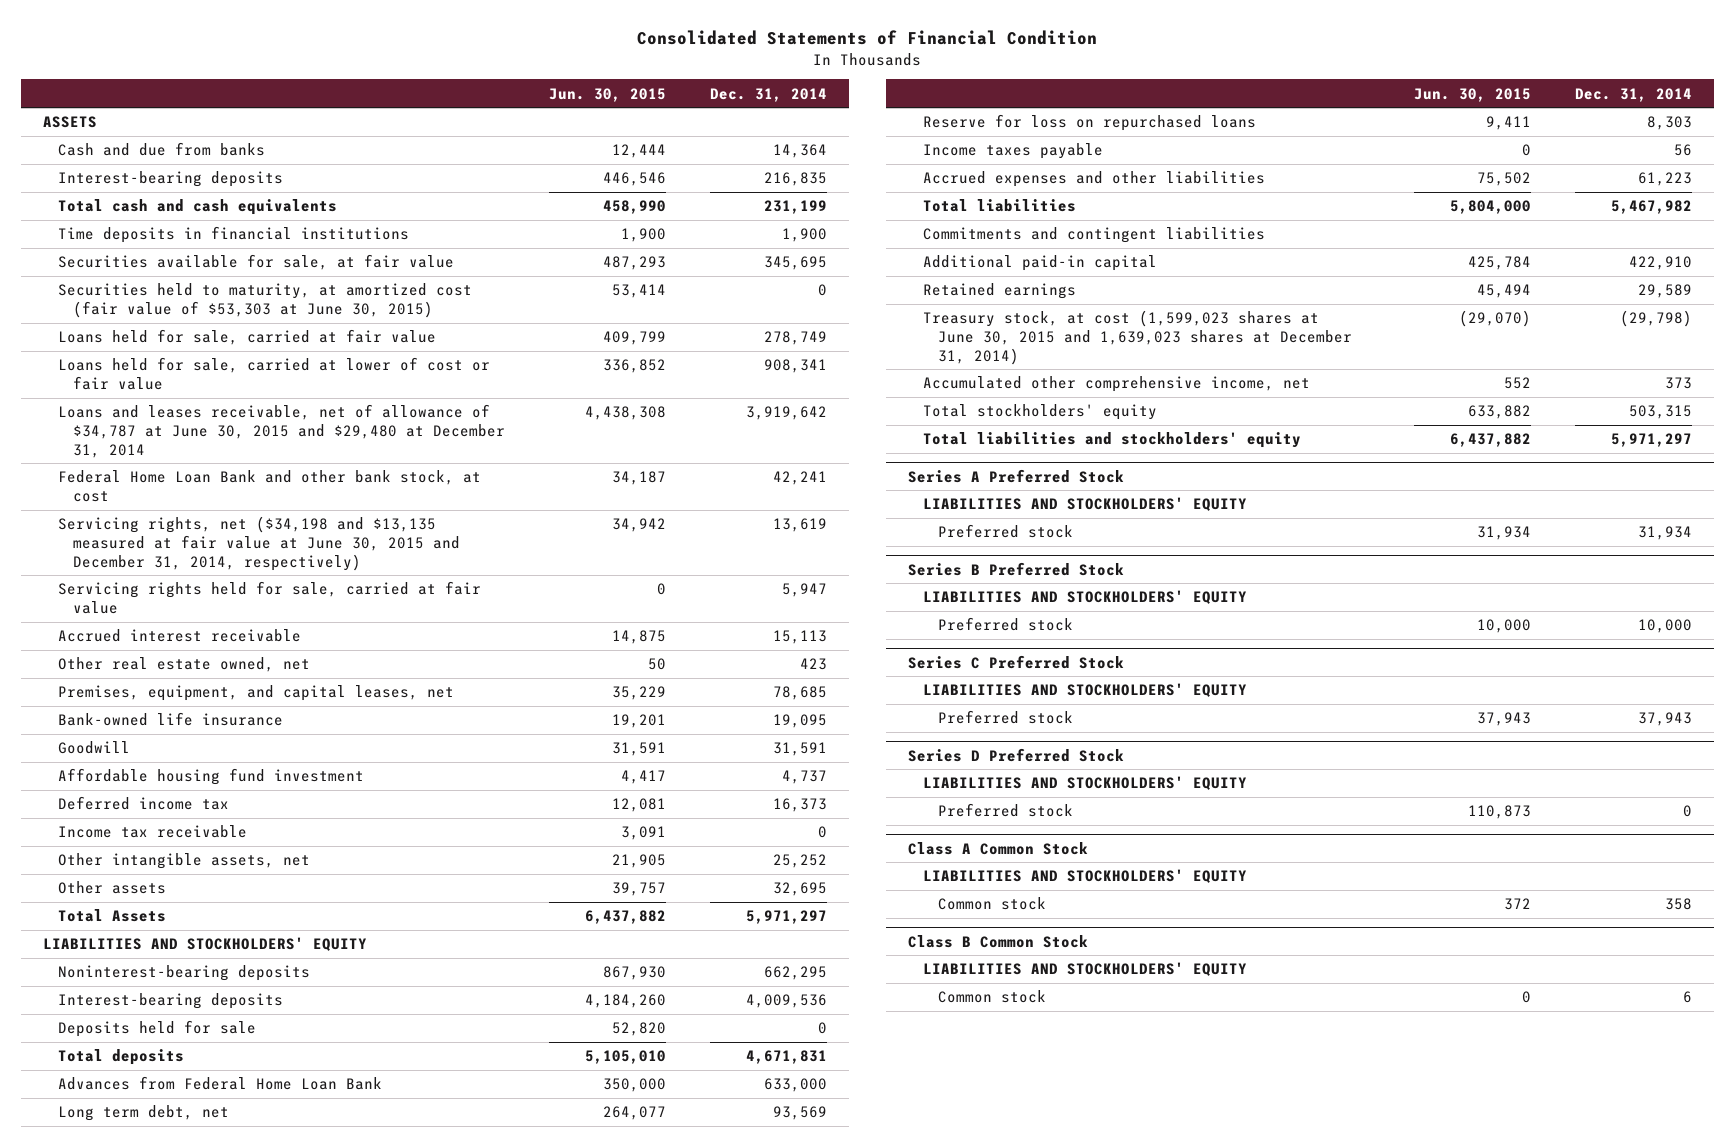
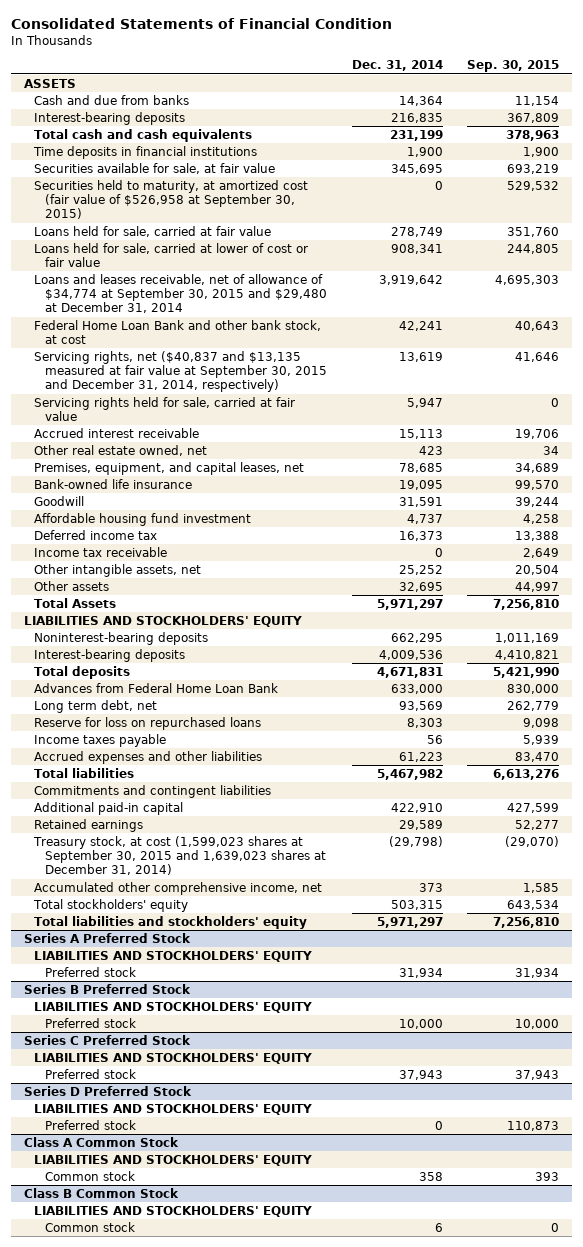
[549,87,667,102] Jun. 30, 2015 -> none
none -> [467,60,560,73] Sep. 30, 2015
[58,283,473,318] Securities held to maturity, at amortized cost (fair value of $53,303 at June 30, 2015) -> [34,179,309,220] Securities held to maturity, at amortized cost (fair value of $526,958 at September 30, 2015)
[58,404,506,458] Loans and leases receivable, net of allowance of $34,787 at June 30, 2015 and $29,480 at December 31, 2014 -> [34,273,328,314] Loans and leases receivable, net of allowance of $34,774 at September 30, 2015 and $29,480 at December 31, 2014
[58,516,461,571] Servicing rights, net ($34,198 and $13,135 measured at fair value at June 30, 2015 and December 31, 2014, respectively) -> [34,350,328,393] Servicing rights, net ($40,837 and $13,135 measured at fair value at September 30, 2015 and December 31, 2014, respectively)
[58,1020,257,1038] Deposits held for sale -> none
[923,310,1353,365] Treasury stock, at cost (1,599,023 shares at June 30, 2015 and 1,639,023 shares at December 31, 2014) -> [33,835,327,876] Treasury stock, at cost (1,599,023 shares at September 30, 2015 and 1,639,023 shares at December 31, 2014)

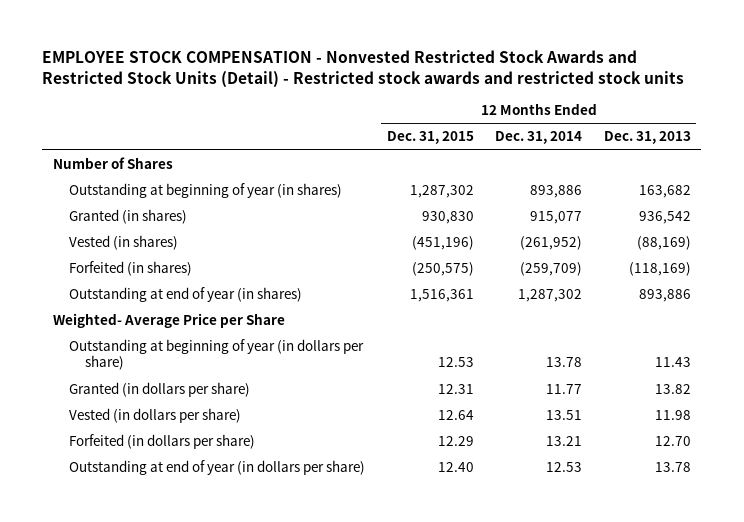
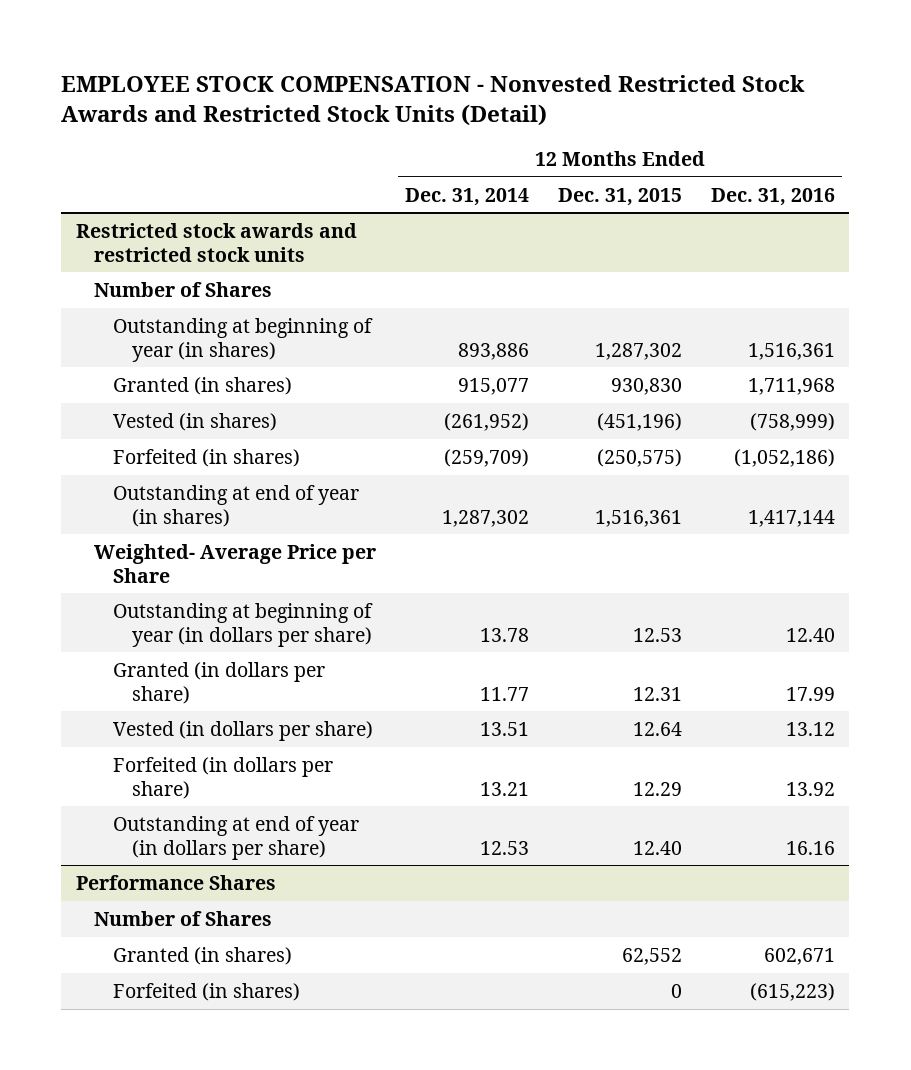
[42,50,685,88] EMPLOYEE STOCK COMPENSATION - Nonvested Restricted Stock Awards and Restricted Stock Units (Detail) - Restricted stock awards and restricted stock units -> [61,74,806,126] EMPLOYEE STOCK COMPENSATION - Nonvested Restricted Stock Awards and Restricted Stock Units (Detail)
[603,131,691,145] Dec. 31, 2013 -> none
none -> [710,187,835,206] Dec. 31, 2016
none -> [75,222,357,262] Restricted stock awards and restricted stock units
none -> [75,874,276,890] Performance Shares
none -> [94,910,273,926] Number of Shares
none -> [113,946,293,965] Granted (in shares)
none -> [113,982,301,1001] Forfeited (in shares)

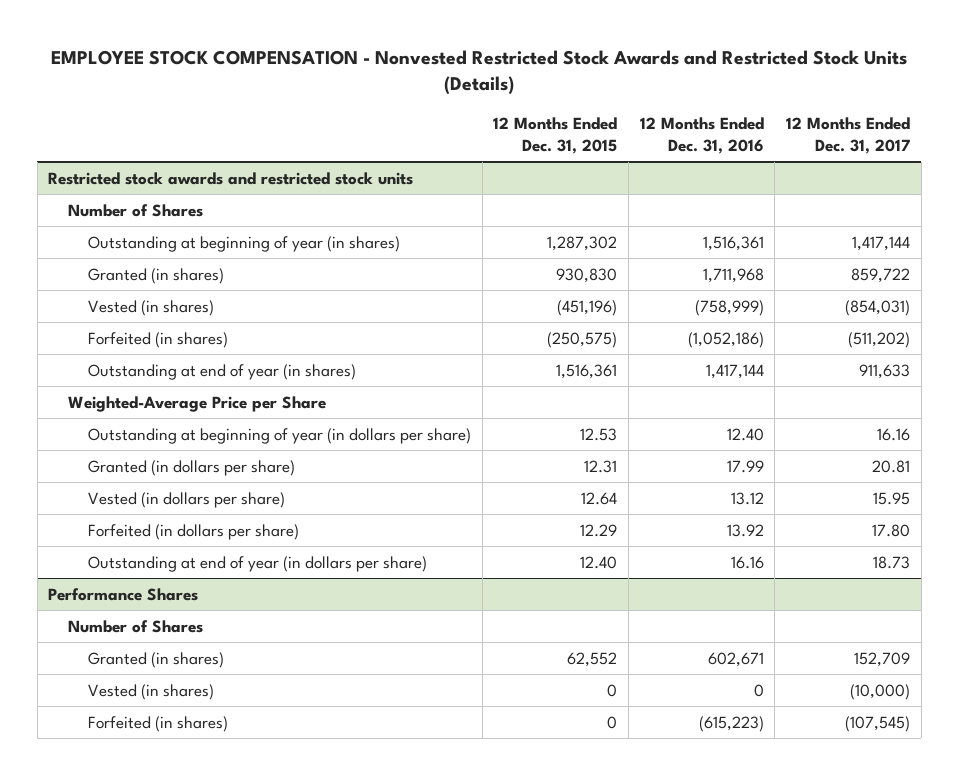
[61,74,806,126] EMPLOYEE STOCK COMPENSATION - Nonvested Restricted Stock Awards and Restricted Stock Units (Detail) -> [51,49,908,96] EMPLOYEE STOCK COMPENSATION - Nonvested Restricted Stock Awards and Restricted Stock Units (Details)
[405,187,530,206] Dec. 31, 2014 -> none
none -> [786,117,911,154] 12 Months Ended Dec. 31, 2017
[94,543,377,583] Weighted- Average Price per Share -> [68,395,327,412] Weighted-Average Price per Share
none -> [87,683,214,700] Vested (in shares)

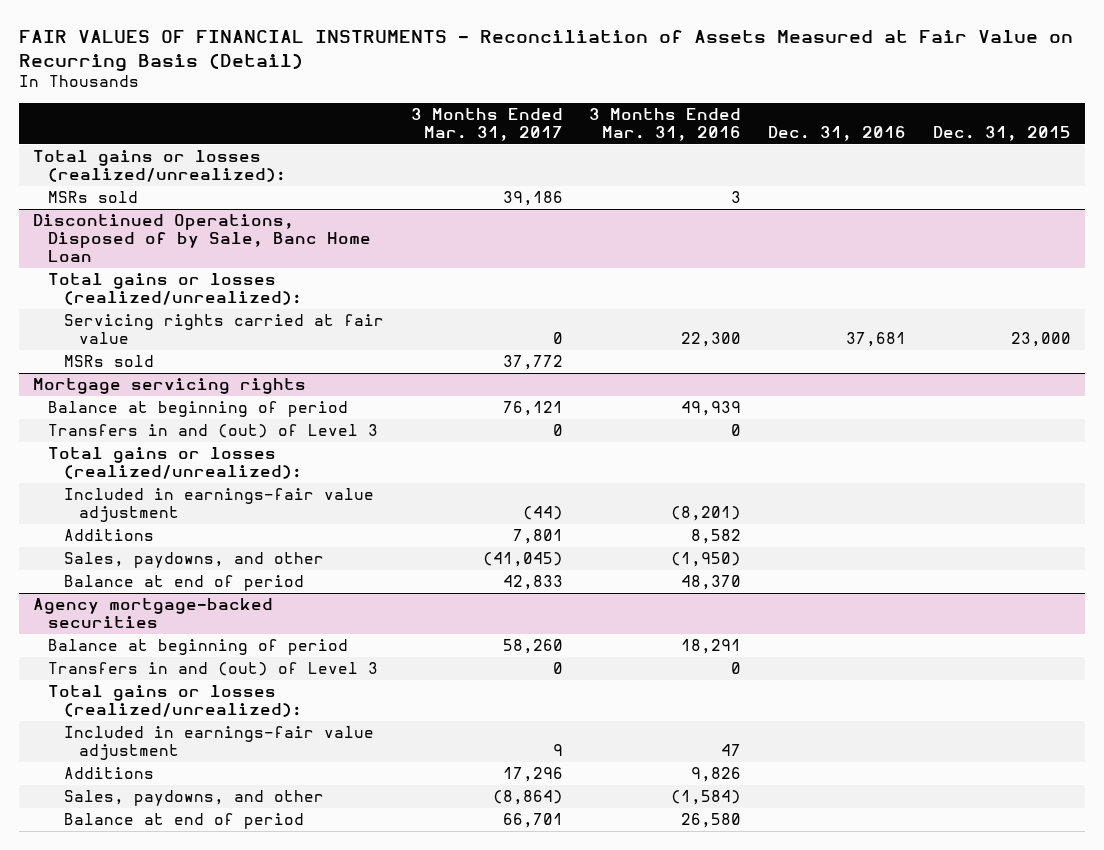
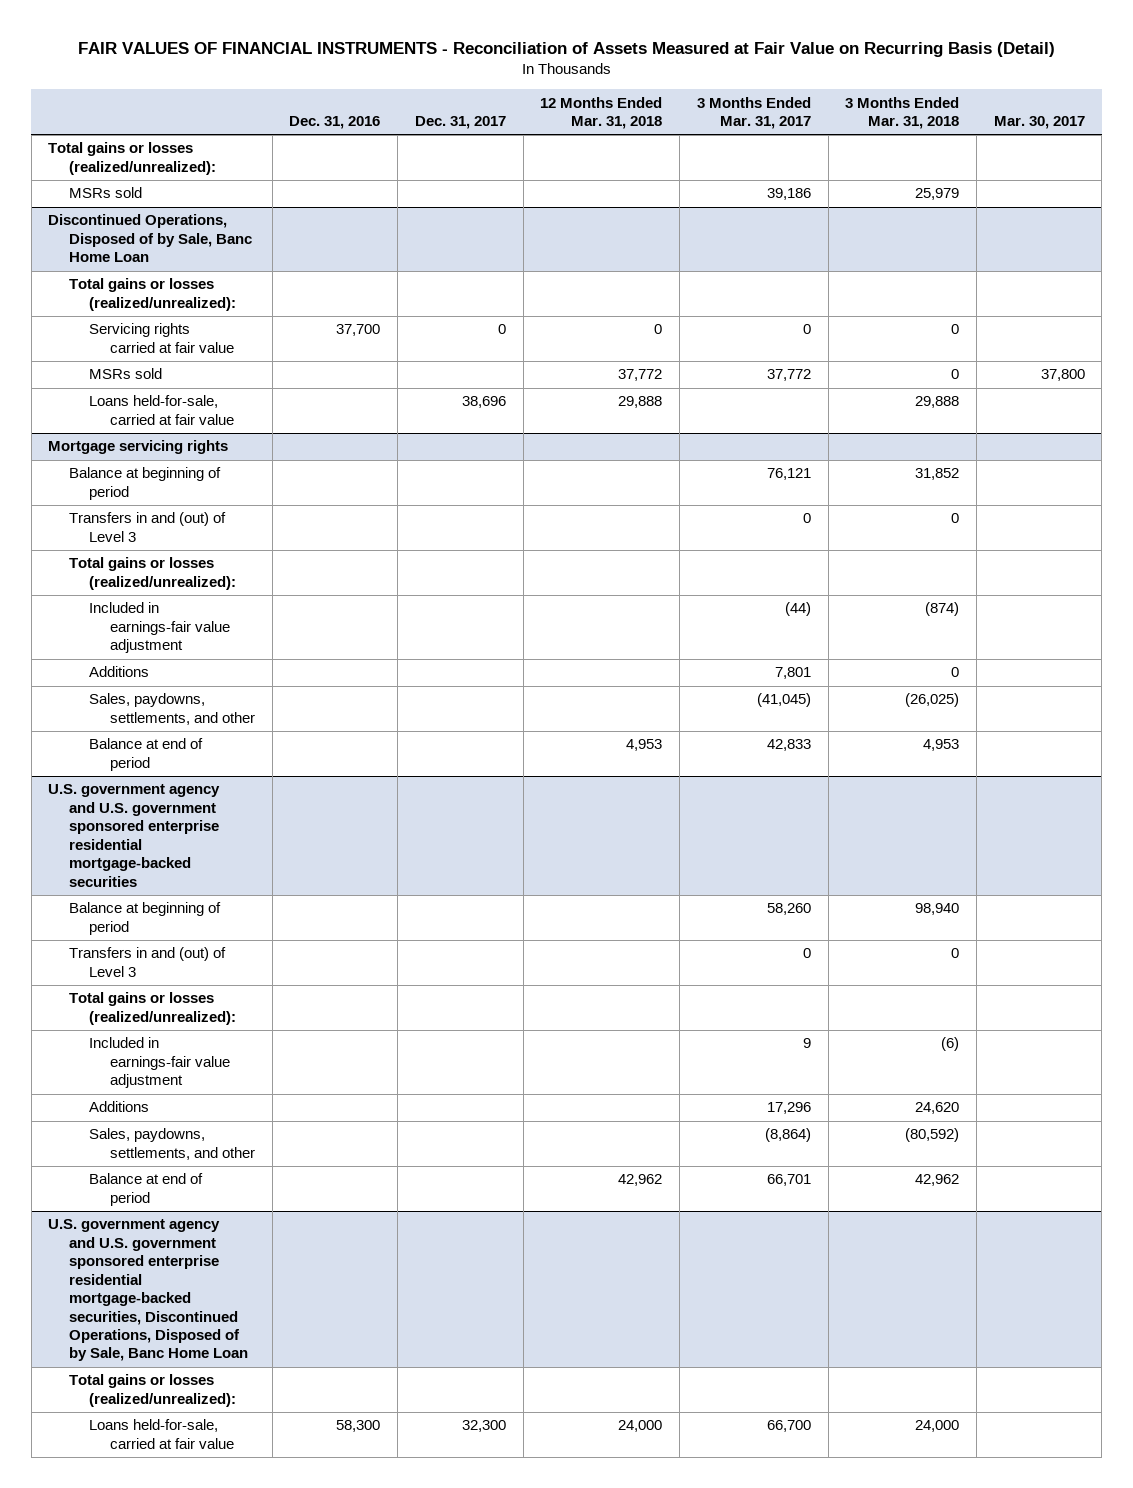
[589,107,742,142] 3 Months Ended Mar. 31, 2016 -> none
[933,126,1072,142] Dec. 31, 2015 -> none
none -> [414,116,506,130] Dec. 31, 2017
none -> [540,96,663,130] 12 Months Ended Mar. 31, 2018
none -> [845,96,960,130] 3 Months Ended Mar. 31, 2018
none -> [993,116,1085,130] Mar. 30, 2017
[846,332,907,348] 37,681 -> [336,324,381,337] 37,700
none -> [89,395,235,425] Loans held-for-sale, carried at fair value
[63,552,324,569] Sales, paydowns, and other -> [89,693,256,725] Sales, paydowns, settlements, and other
[32,598,273,629] Agency mortgage-backed securities -> [48,784,221,887] U.S. government agency and U.S. government sponsored enterprise residential mortgage-backed securities
[63,790,324,807] Sales, paydowns, and other -> [89,1128,256,1160] Sales, paydowns, settlements, and other
none -> [48,1219,248,1362] U.S. government agency and U.S. government sponsored enterprise residential mortgage-backed securities, Discontinued Operations, Disposed of by Sale, Banc Home Loan
none -> [68,1374,237,1407] Total gains or losses (realized/unrealized):
none -> [89,1419,235,1449] Loans held-for-sale, carried at fair value

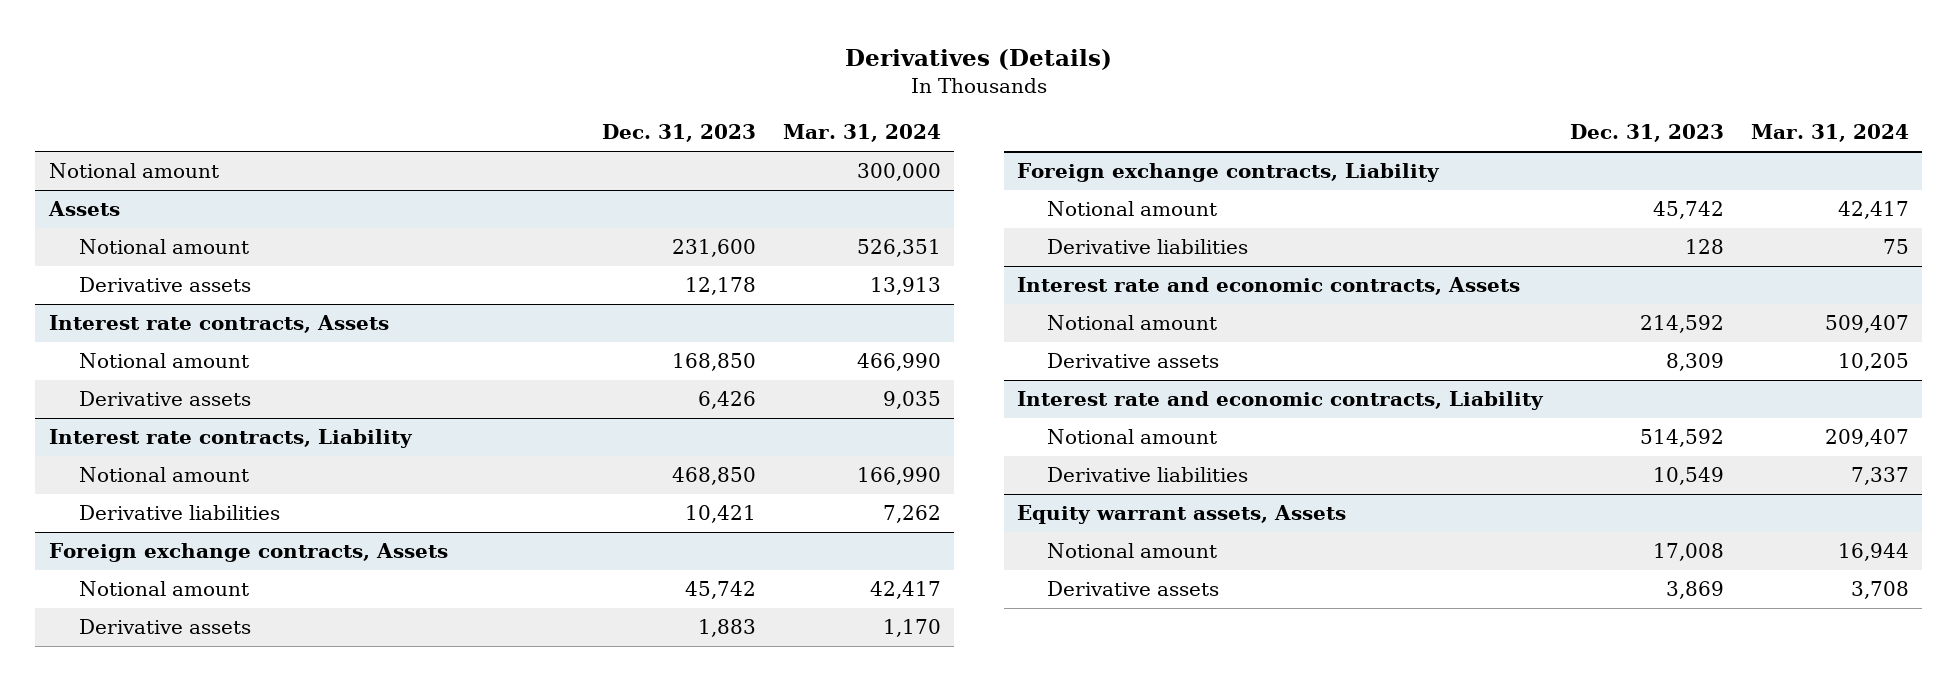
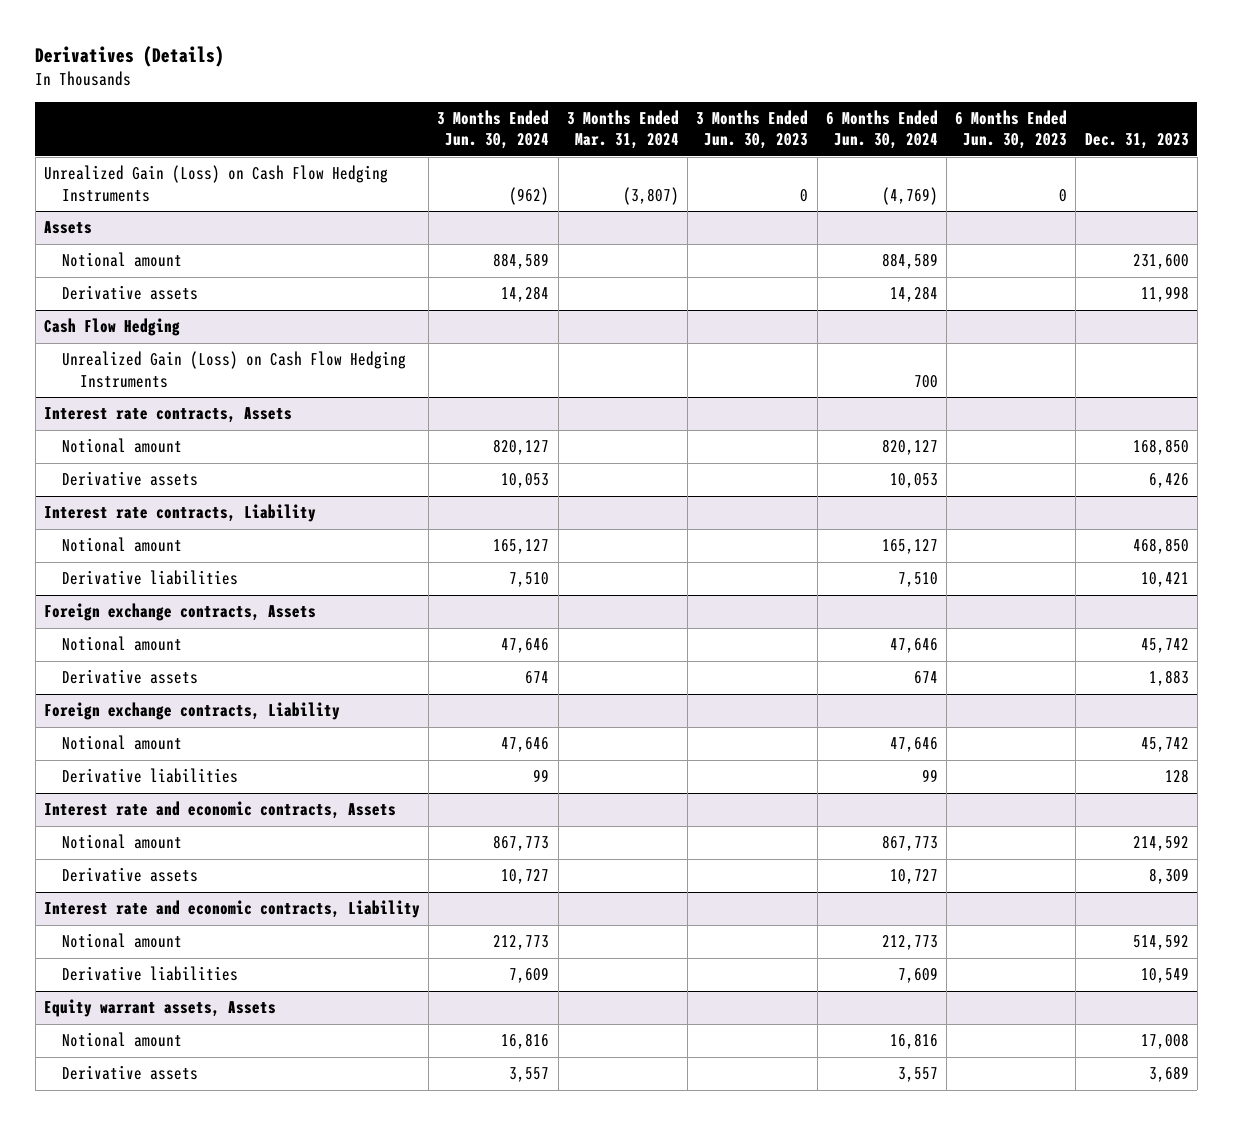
[782,124,941,143] Mar. 31, 2024 -> none
none -> [437,110,550,150] 3 Months Ended Jun. 30, 2024
none -> [566,110,679,150] 3 Months Ended Mar. 31, 2024
none -> [696,110,809,150] 3 Months Ended Jun. 30, 2023
none -> [825,110,938,150] 6 Months Ended Jun. 30, 2024
none -> [955,110,1068,150] 6 Months Ended Jun. 30, 2023
[48,163,219,179] Notional amount -> none
none -> [44,165,389,202] Unrealized Gain (Loss) on Cash Flow Hedging Instruments
[684,277,756,296] 12,178 -> [1140,286,1189,303] 11,998
none -> [44,318,181,337] Cash Flow Hedging
none -> [62,351,407,388] Unrealized Gain (Loss) on Cash Flow Hedging Instruments
[1666,581,1725,600] 3,869 -> [1148,1066,1189,1083] 3,689

